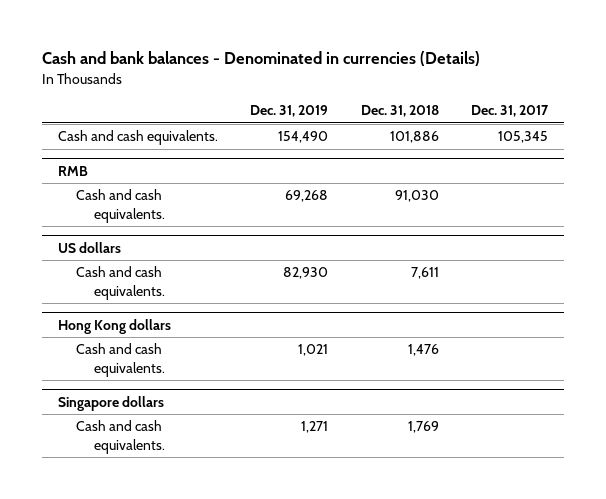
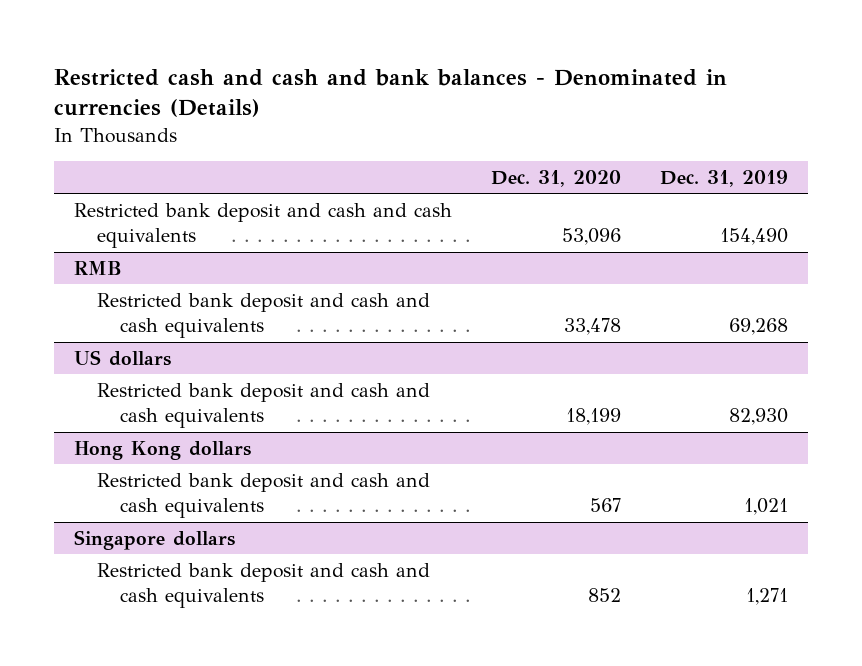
[42,51,481,67] Cash and bank balances - Denominated in currencies (Details) -> [53,68,727,118] Restricted cash and cash and bank balances - Denominated in currencies (Details)
[360,105,439,118] Dec. 31, 2018 -> none
[470,105,549,118] Dec. 31, 2017 -> none
none -> [491,170,622,188] Dec. 31, 2020
[58,130,219,146] Cash and cash equivalents. -> [73,202,452,249] Restricted bank deposit and cash and cash equivalents
[76,189,165,223] Cash and cash equivalents. -> [96,292,430,339] Restricted bank deposit and cash and cash equivalents
[76,266,165,300] Cash and cash equivalents. -> [96,382,430,429] Restricted bank deposit and cash and cash equivalents
[76,343,165,377] Cash and cash equivalents. -> [96,472,430,519] Restricted bank deposit and cash and cash equivalents
[76,420,165,454] Cash and cash equivalents. -> [96,562,430,609] Restricted bank deposit and cash and cash equivalents

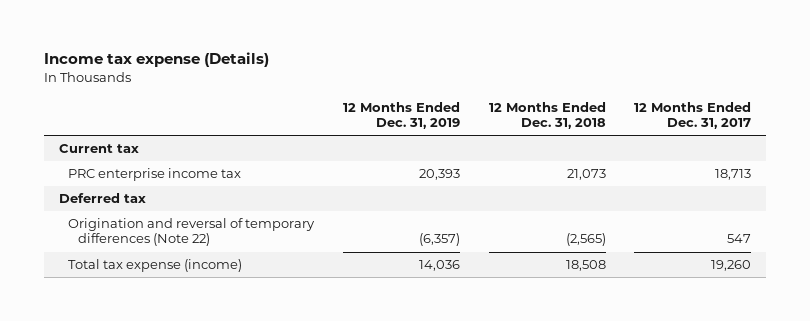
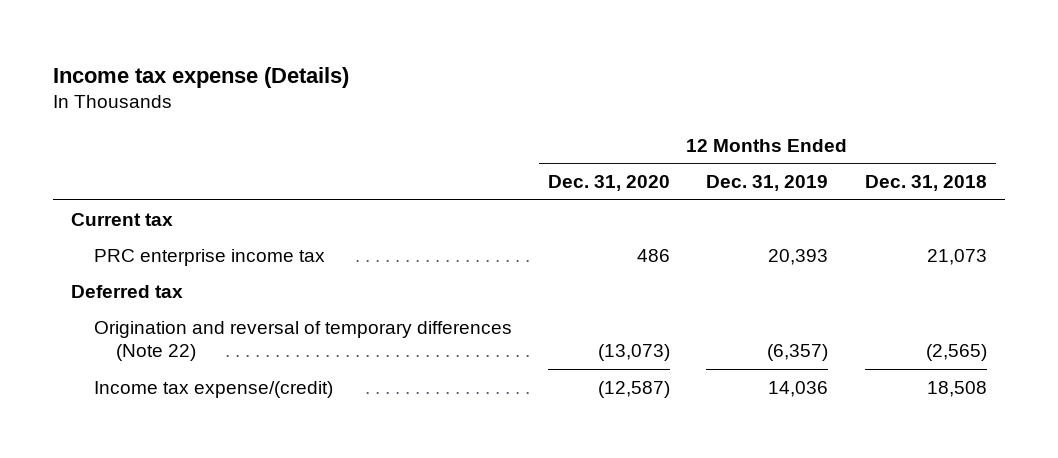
[634,101,752,130] 12 Months Ended Dec. 31, 2017 -> none
none -> [548,175,671,192] Dec. 31, 2020
[68,259,243,273] Total tax expense (income) -> [93,380,333,398] Income tax expense/(credit)

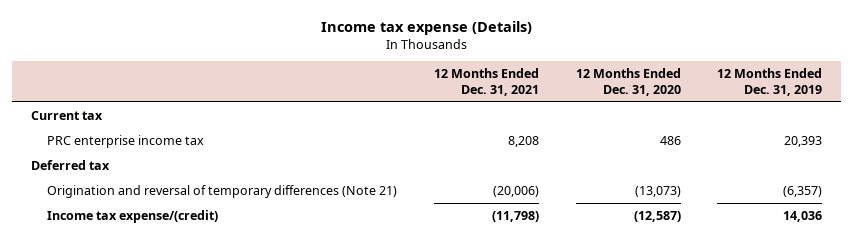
[864,175,987,192] Dec. 31, 2018 -> none
none -> [433,67,539,96] 12 Months Ended Dec. 31, 2021
[93,320,512,362] Origination and reversal of temporary differences (Note 22) -> [46,184,397,198] Origination and reversal of temporary differences (Note 21)

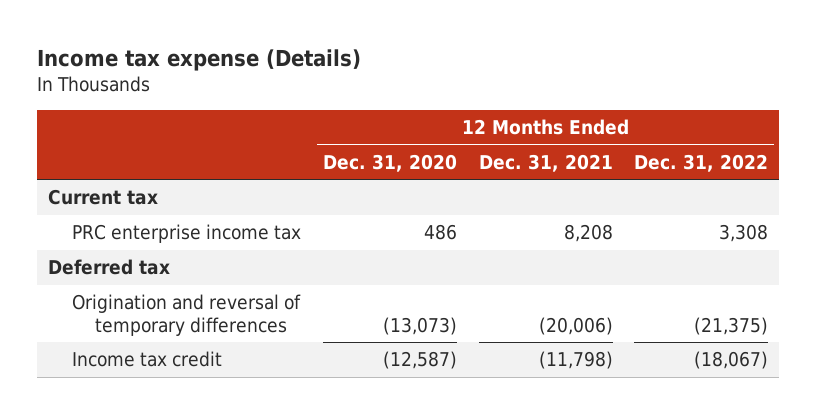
[717,67,823,96] 12 Months Ended Dec. 31, 2019 -> none
none -> [634,153,769,172] Dec. 31, 2022
[46,184,397,198] Origination and reversal of temporary differences (Note 21) -> [71,294,301,336] Origination and reversal of temporary differences
[46,209,218,223] Income tax expense/(credit) -> [71,351,222,368] Income tax credit

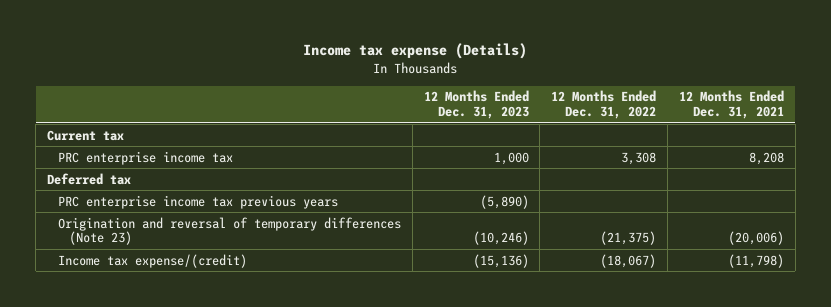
[322,153,457,172] Dec. 31, 2020 -> none
none -> [423,90,529,119] 12 Months Ended Dec. 31, 2023
none -> [57,194,338,209] PRC enterprise income tax previous years
[71,294,301,336] Origination and reversal of temporary differences -> [57,216,401,246] Origination and reversal of temporary differences (Note 23)
[71,351,222,368] Income tax credit -> [57,253,247,268] Income tax expense/(credit)

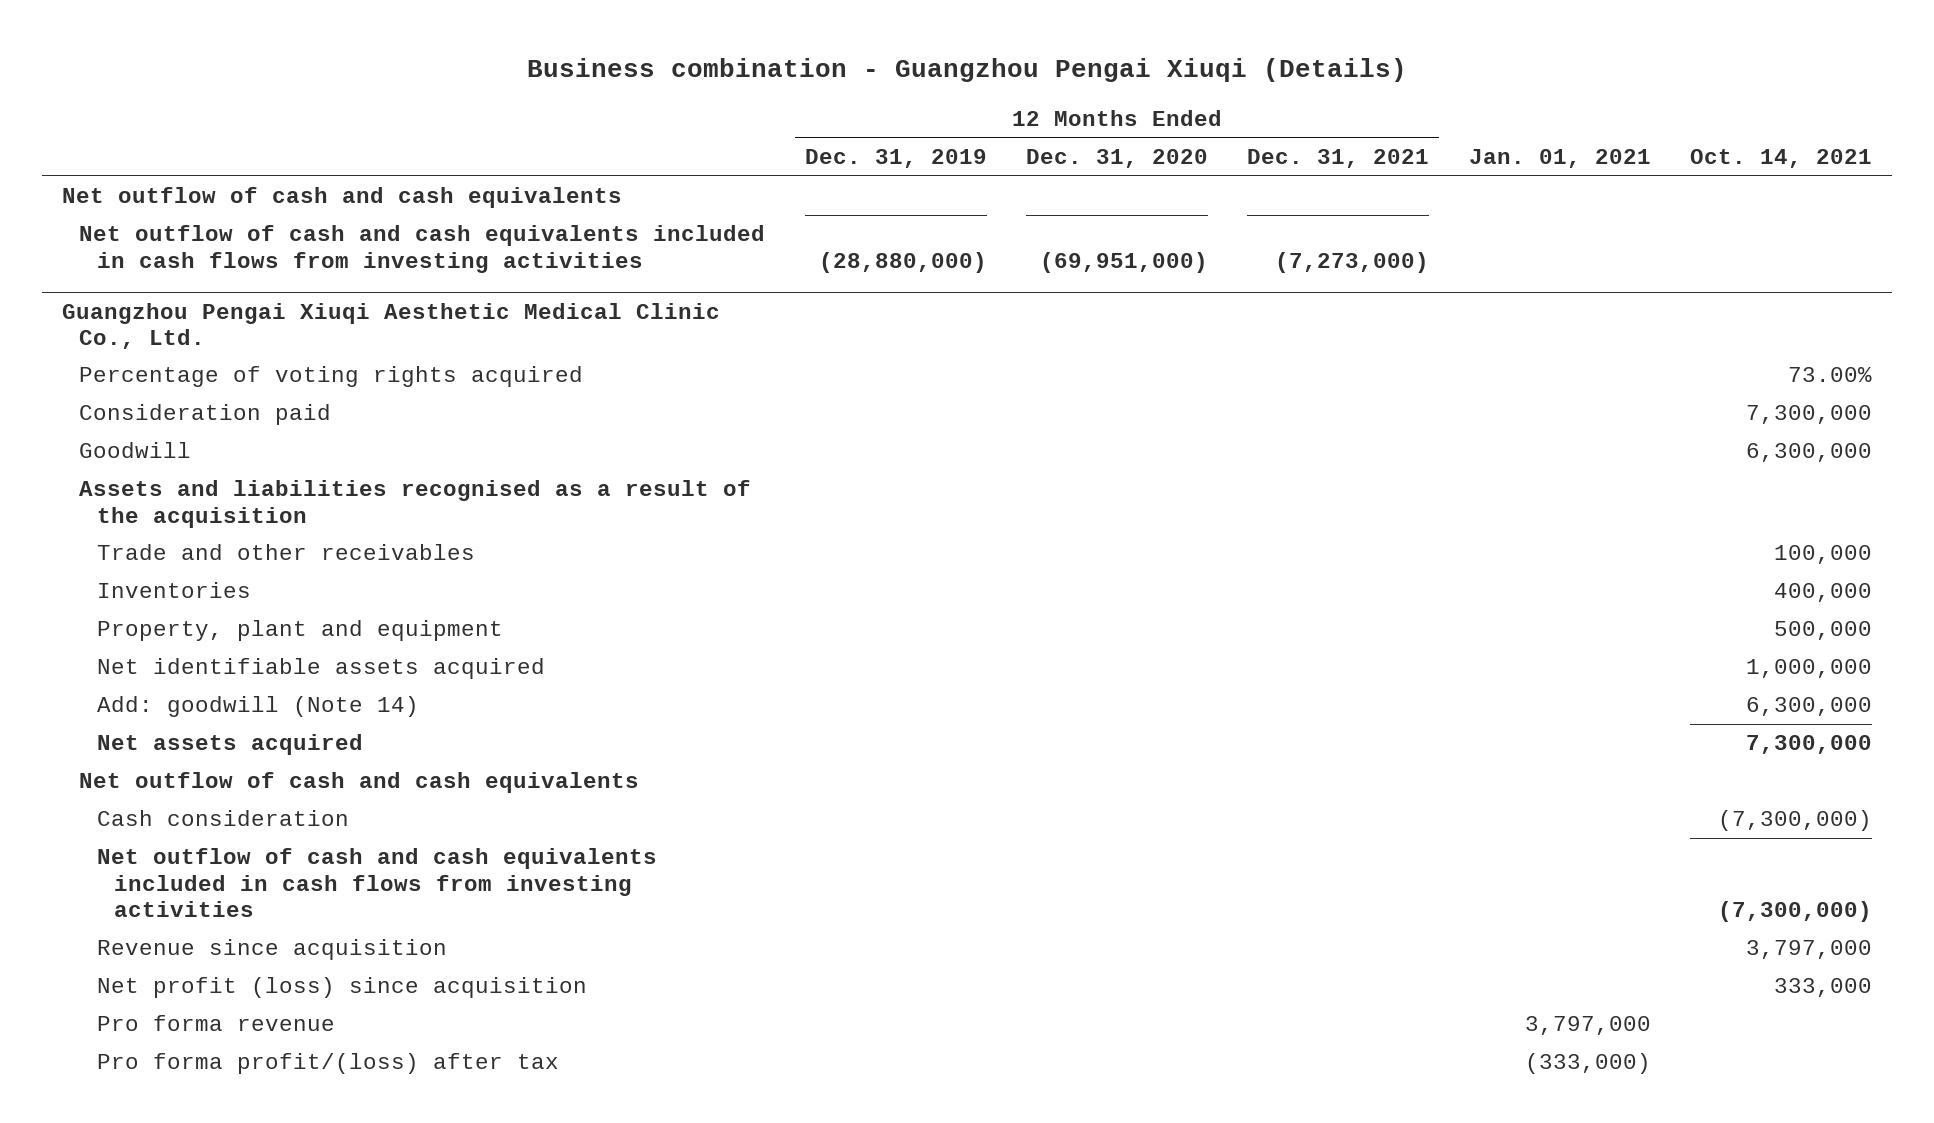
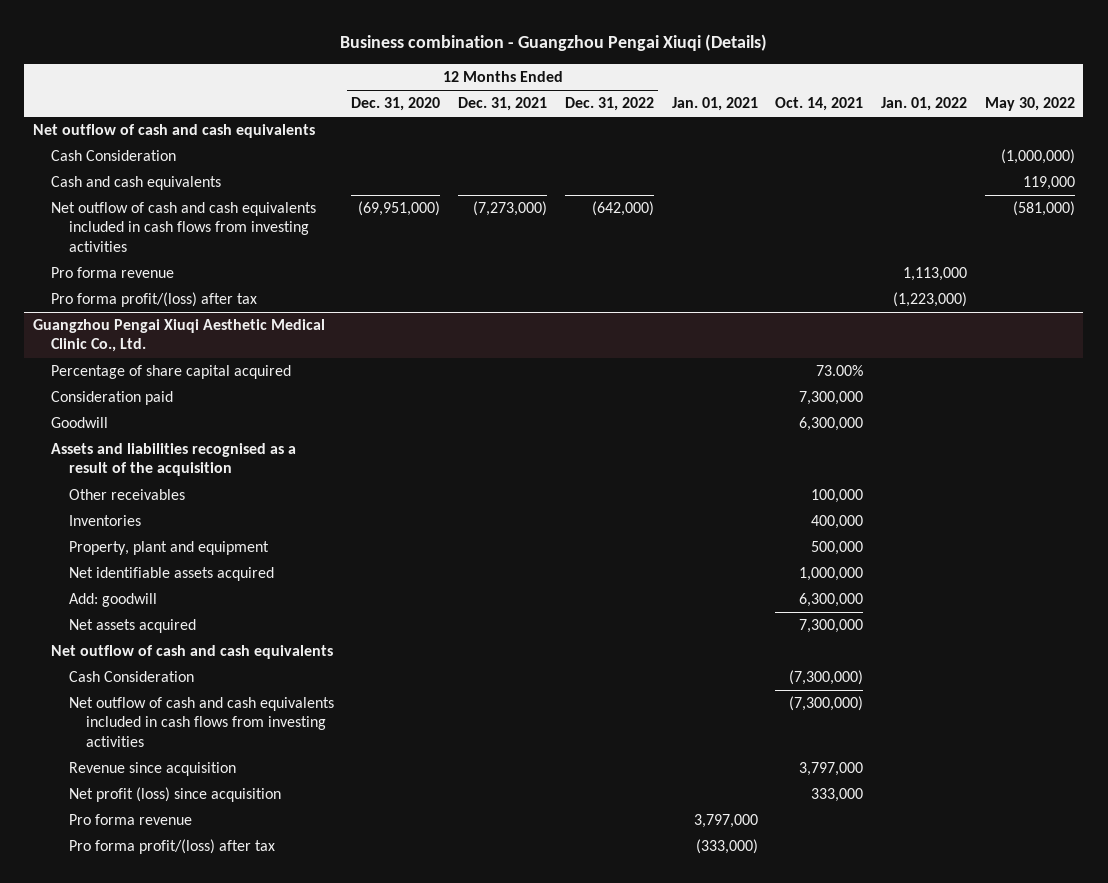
[804,149,987,169] Dec. 31, 2019 -> none
none -> [564,97,654,112] Dec. 31, 2022
none -> [880,97,967,112] Jan. 01, 2022
none -> [984,97,1075,112] May 30, 2022
none -> [50,150,176,162] Cash Consideration
none -> [50,176,221,191] Cash and cash equivalents
none -> [50,267,174,279] Pro forma revenue
none -> [50,292,257,308] Pro forma profit/(loss) after tax
[79,366,584,388] Percentage of voting rights acquired -> [50,365,291,380] Percentage of share capital acquired
[96,544,475,561] Trade and other receivables -> [68,489,185,501] Other receivables
[96,696,419,718] Add: goodwill (Note 14) -> [68,593,157,608] Add: goodwill
[96,810,349,827] Cash consideration -> [68,671,194,683] Cash Consideration

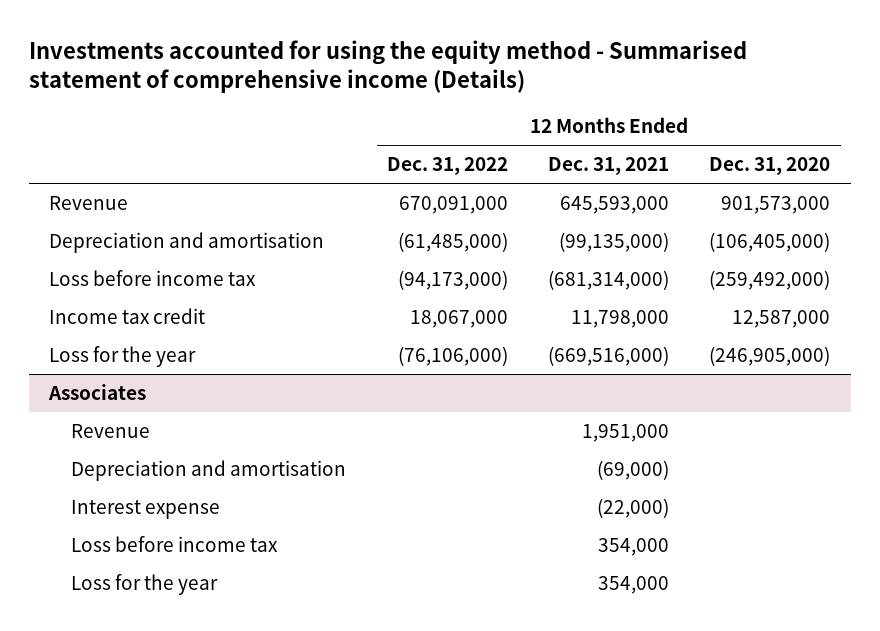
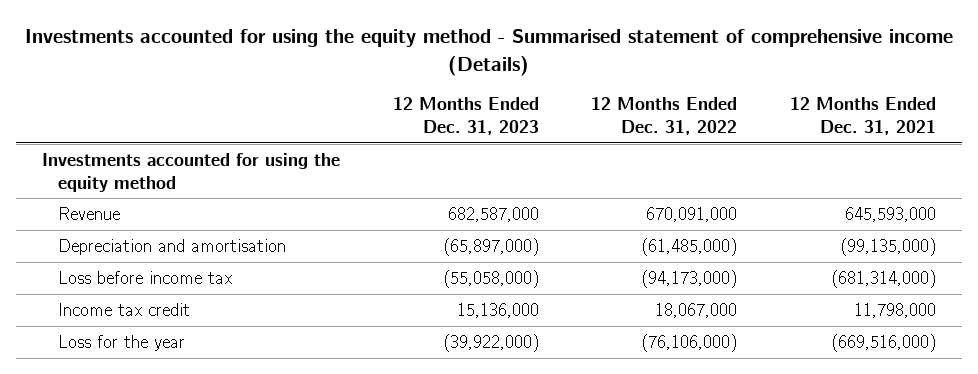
[709,157,831,176] Dec. 31, 2020 -> none
none -> [392,97,539,135] 12 Months Ended Dec. 31, 2023
none -> [42,153,341,192] Investments accounted for using the equity method
[48,383,147,400] Associates -> none
[71,423,151,438] Revenue -> none
[71,459,347,481] Depreciation and amortisation -> none
[71,499,221,519] Interest expense -> none
[71,535,279,552] Loss before income tax -> none
[71,573,219,595] Loss for the year -> none

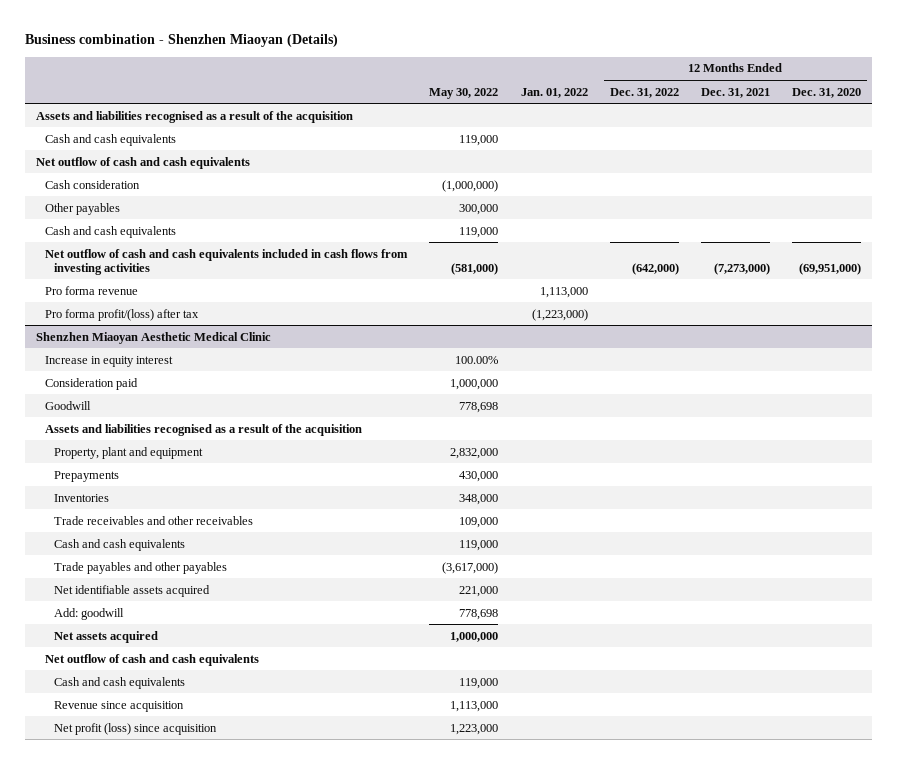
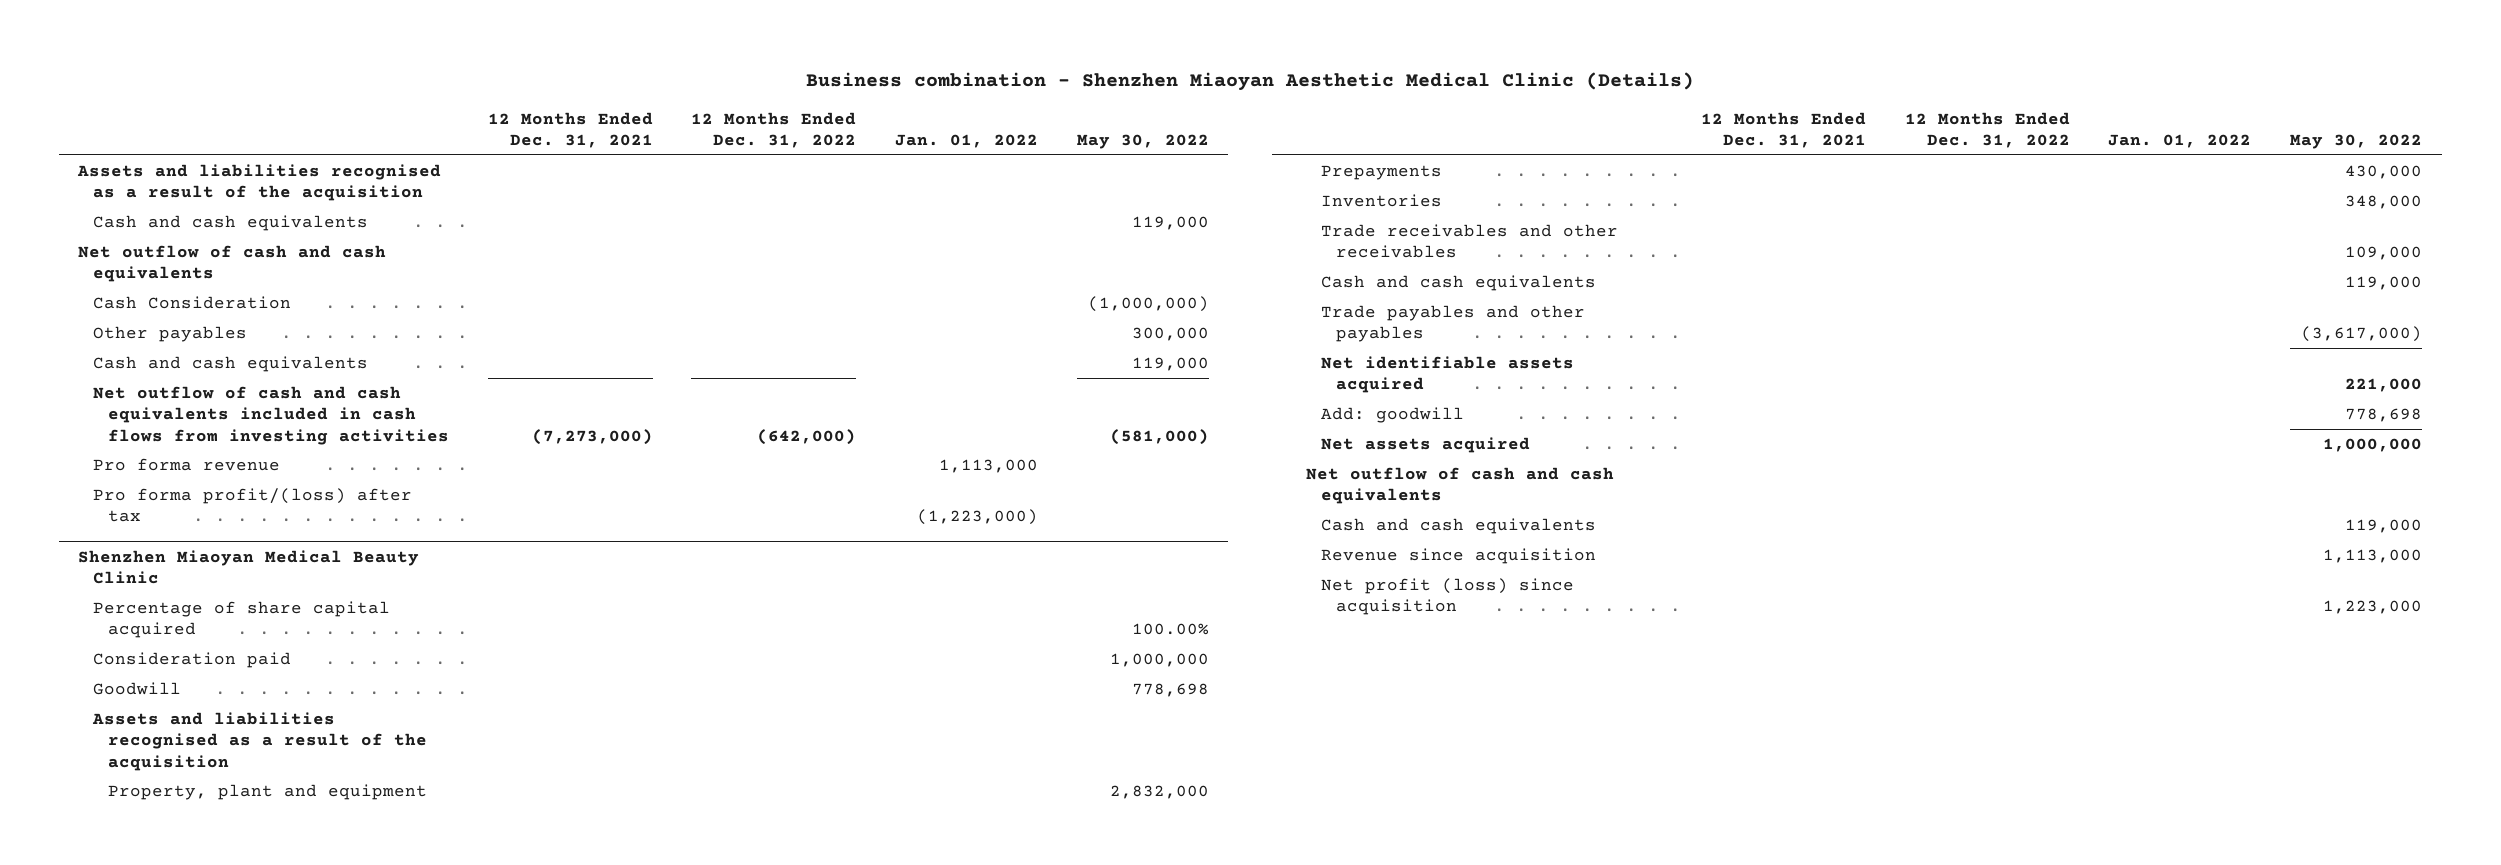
[25,34,339,48] Business combination - Shenzhen Miaoyan (Details) -> [806,72,1695,92] Business combination - Shenzhen Miaoyan Aesthetic Medical Clinic (Details)
[792,87,862,98] Dec. 31, 2020 -> none
[45,179,141,189] Cash consideration -> [93,295,292,309] Cash Consideration
[36,331,272,344] Shenzhen Miaoyan Aesthetic Medical Clinic -> [78,549,420,584] Shenzhen Miaoyan Medical Beauty Clinic
[45,355,174,367] Increase in equity interest -> [93,600,391,639] Percentage of share capital acquired

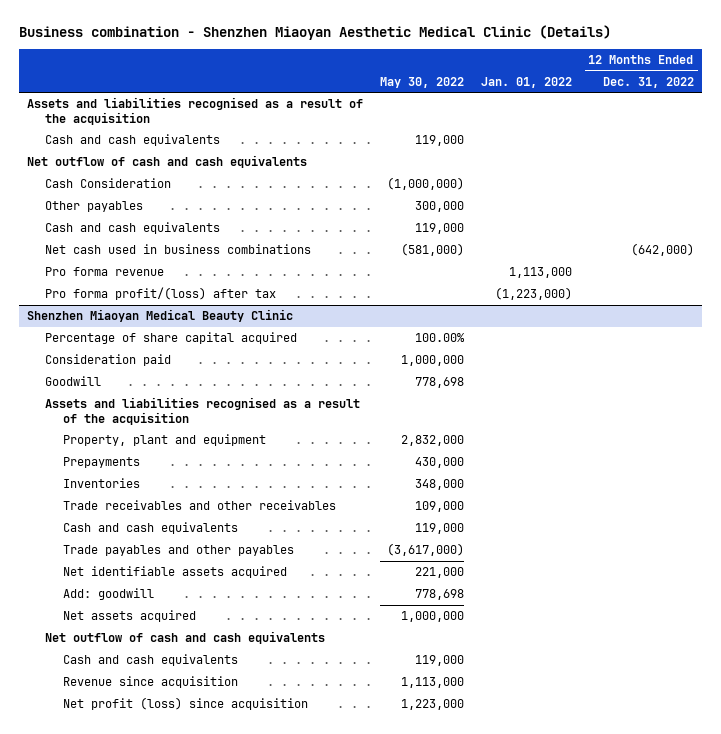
[487,111,653,149] 12 Months Ended Dec. 31, 2021 -> none
[93,385,449,445] Net outflow of cash and cash equivalents included in cash flows from investing activities -> [45,244,312,255] Net cash used in business combinations

